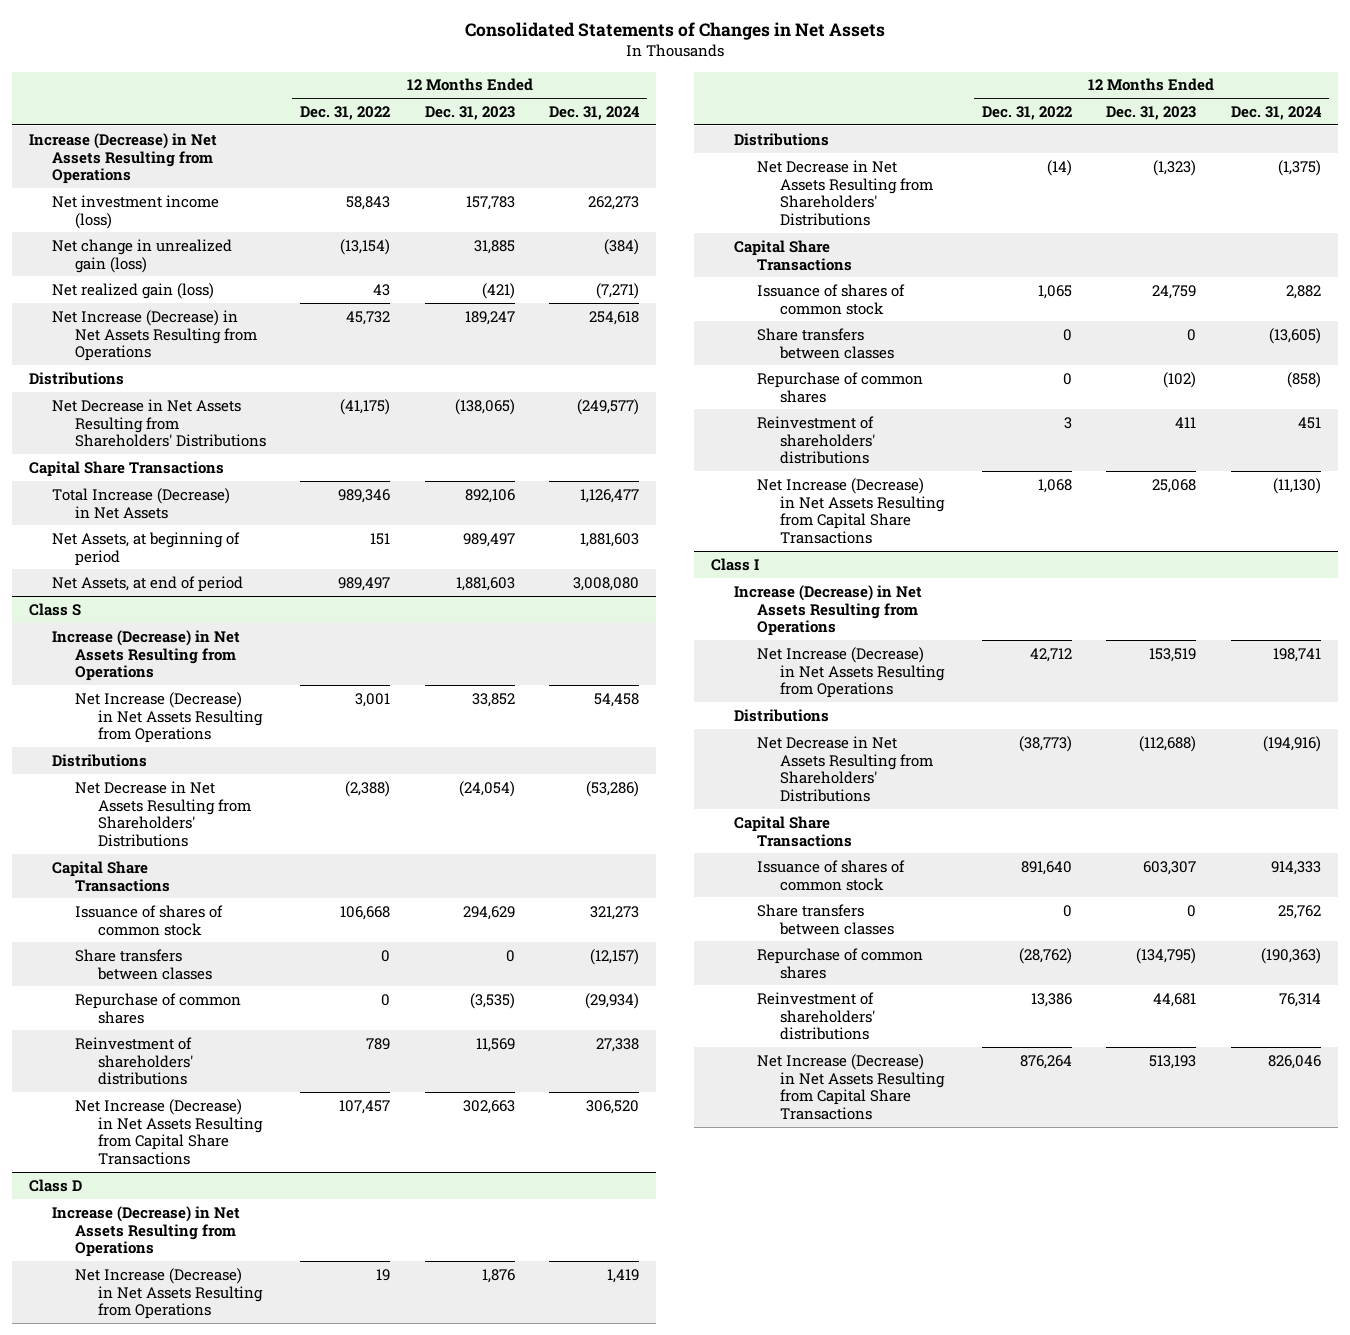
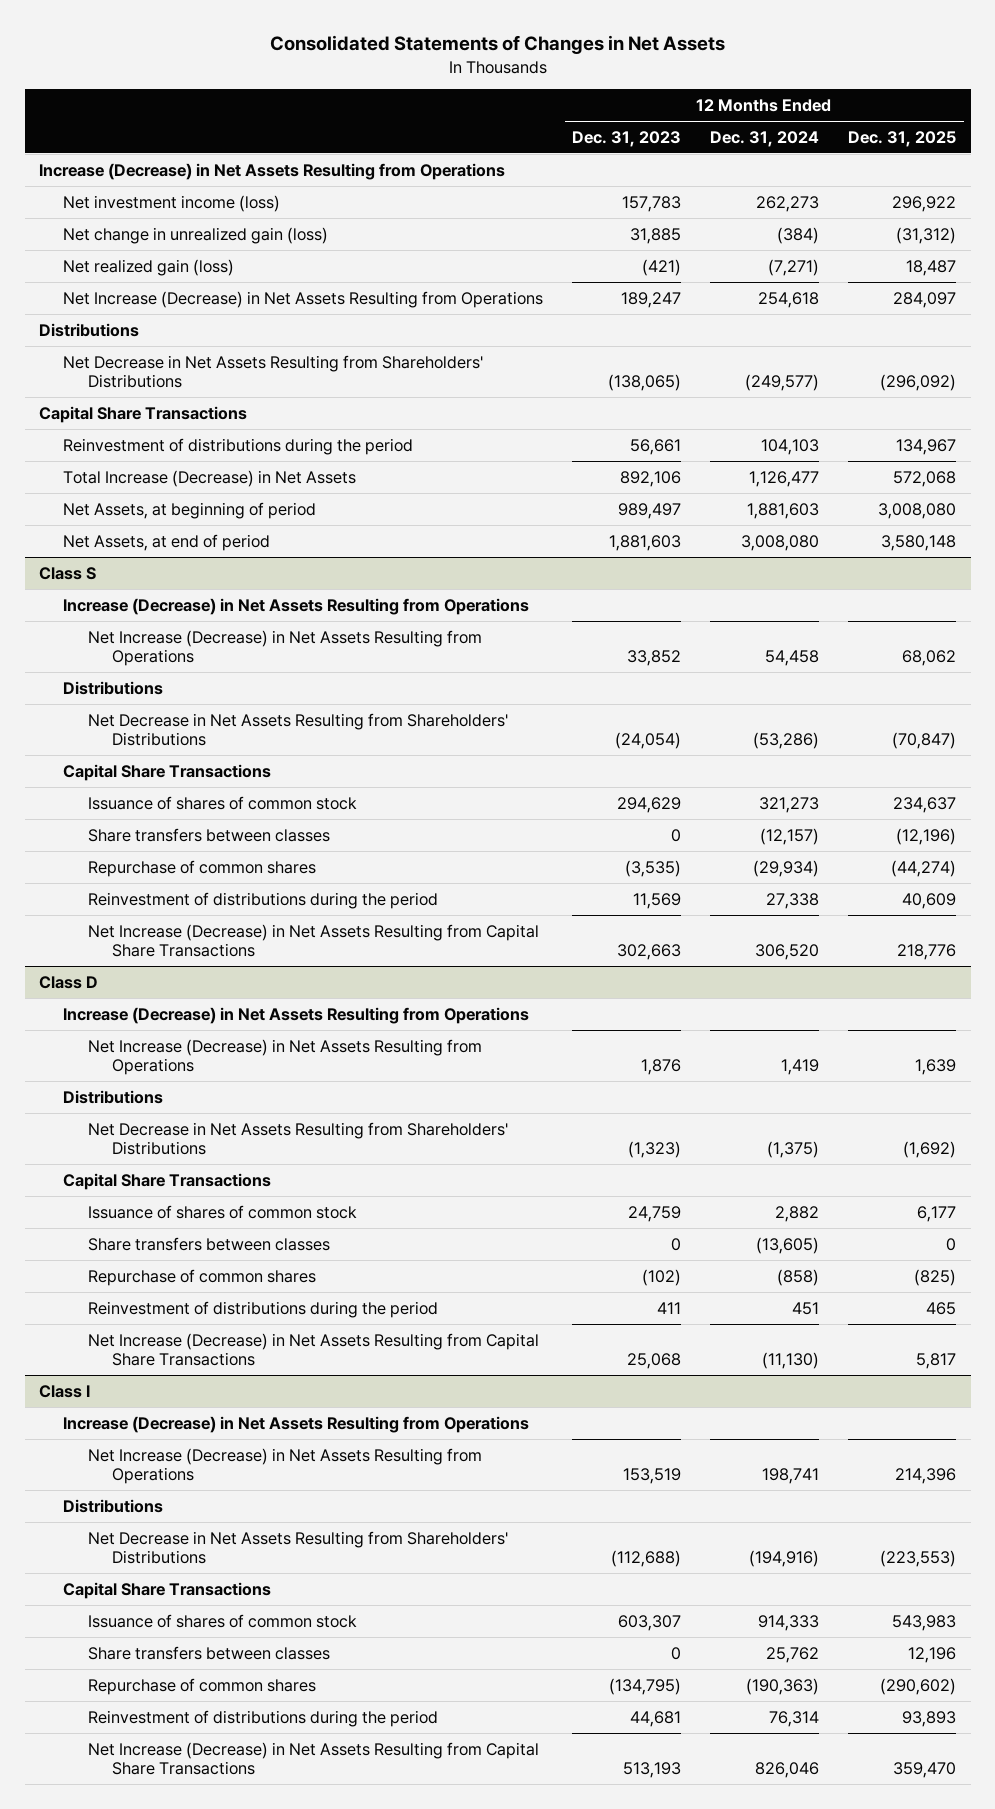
[300,106,391,121] Dec. 31, 2022 -> none
none -> [848,130,957,147] Dec. 31, 2025
none -> [63,437,414,455] Reinvestment of distributions during the period
[75,1036,193,1086] Reinvestment of shareholders' distributions -> [87,891,438,909] Reinvestment of distributions during the period
[756,415,875,465] Reinvestment of shareholders' distributions -> [87,1300,438,1318] Reinvestment of distributions during the period
[756,991,875,1041] Reinvestment of shareholders' distributions -> [87,1709,438,1727] Reinvestment of distributions during the period

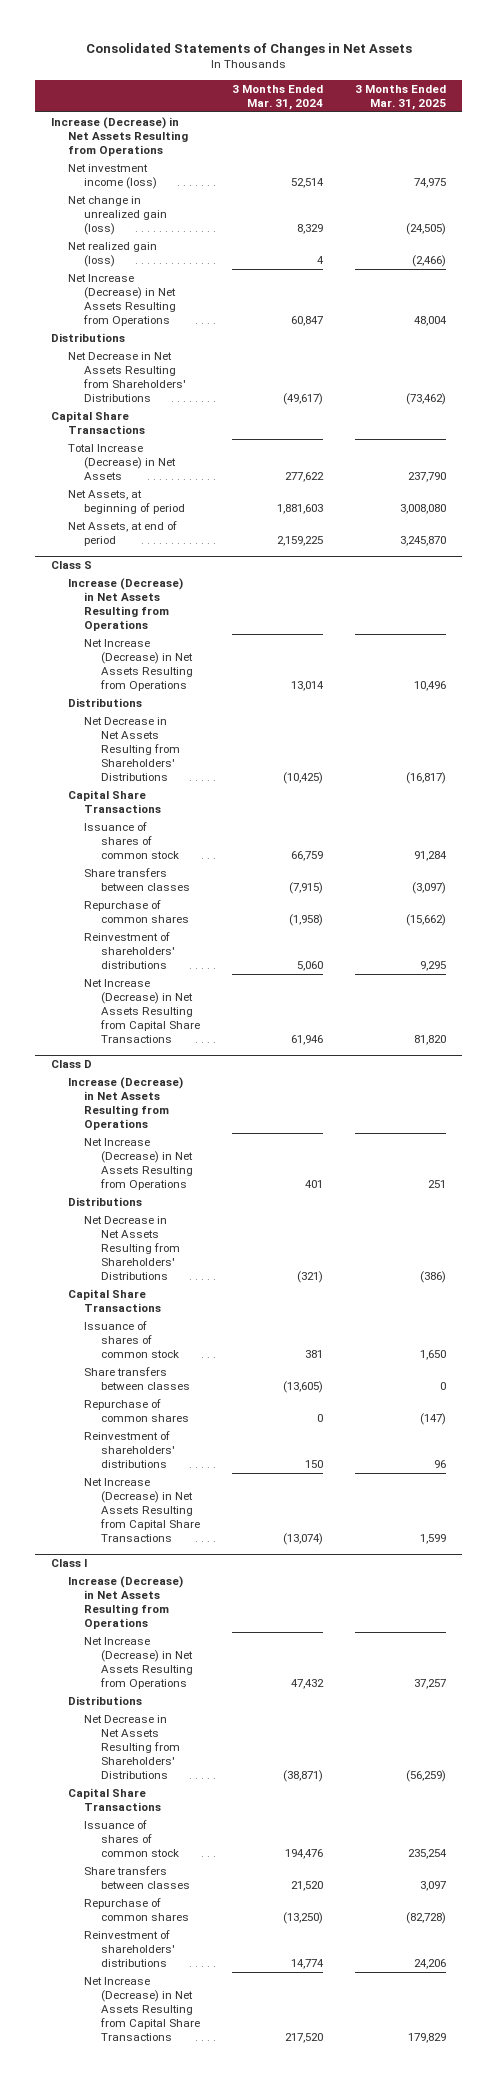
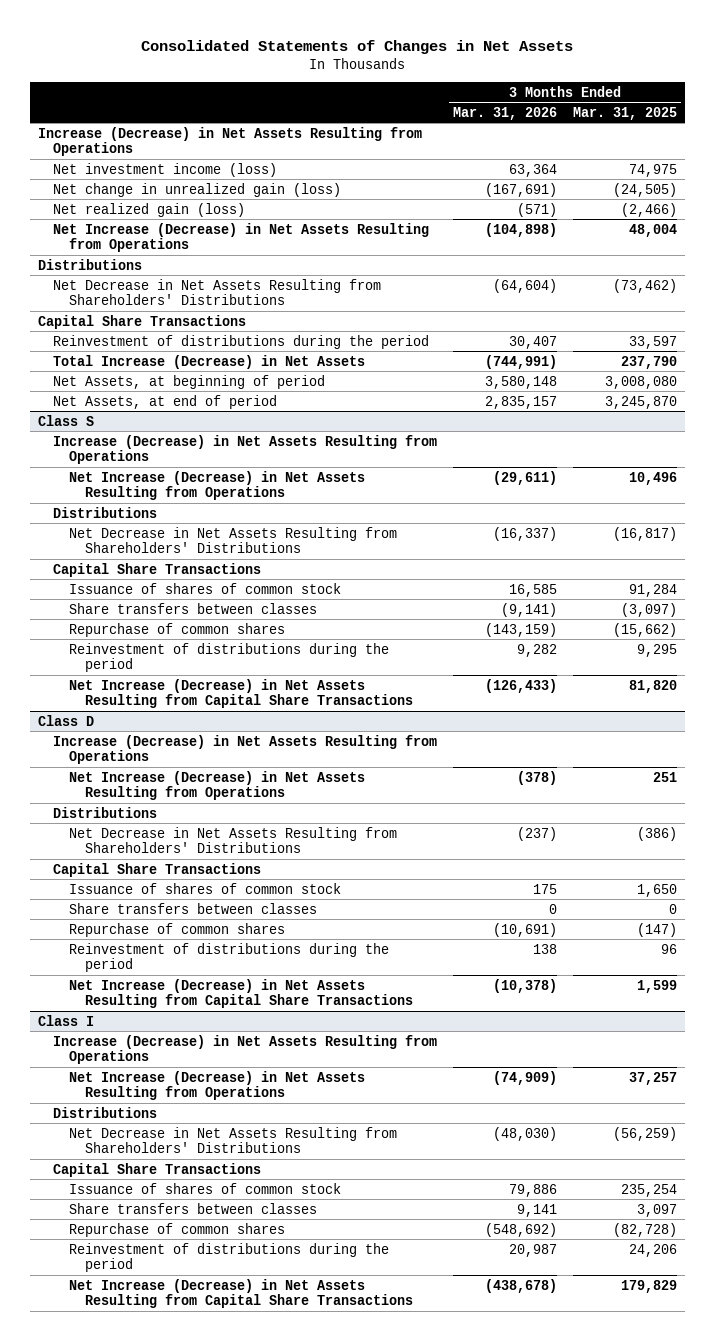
[231,84,323,111] 3 Months Ended Mar. 31, 2024 -> none
none -> [453,106,558,120] Mar. 31, 2026
none -> [53,334,430,349] Reinvestment of distributions during the period
[84,931,175,970] Reinvestment of shareholders' distributions -> [69,642,390,673] Reinvestment of distributions during the period
[84,1430,175,1469] Reinvestment of shareholders' distributions -> [69,942,390,973] Reinvestment of distributions during the period
[84,1929,175,1968] Reinvestment of shareholders' distributions -> [69,1242,390,1273] Reinvestment of distributions during the period

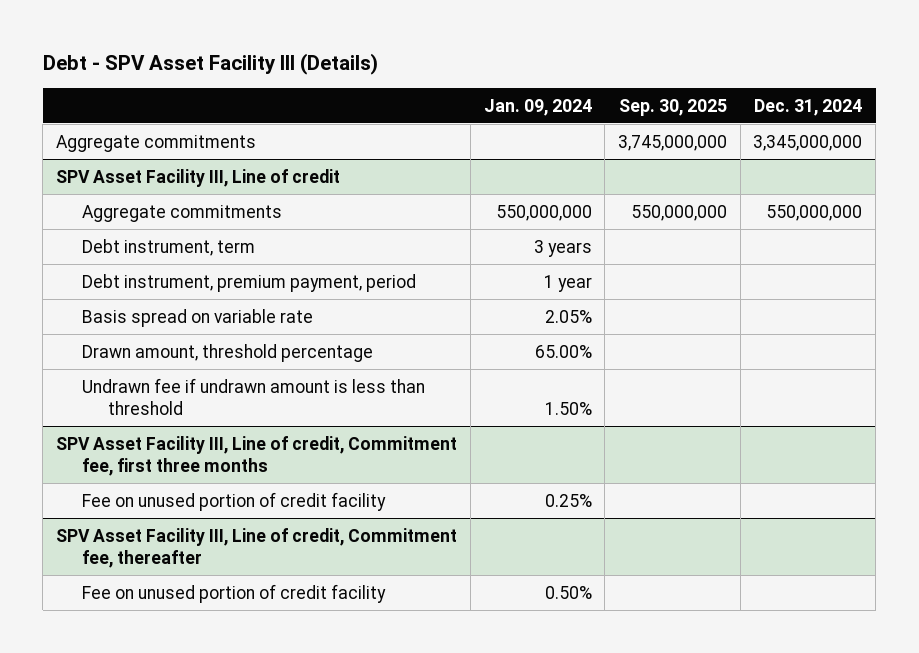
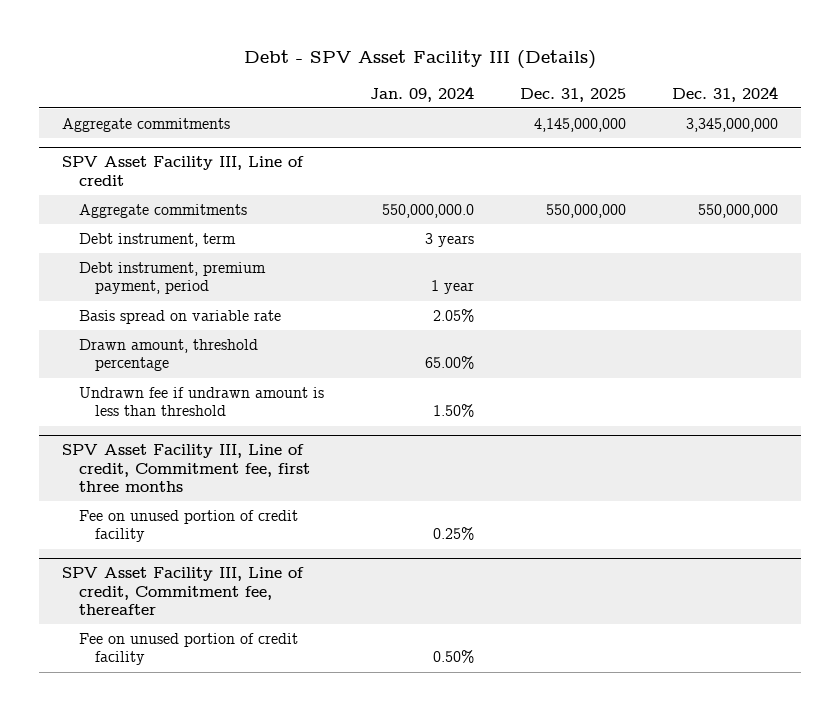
[619,98,728,116] Sep. 30, 2025 -> none
none -> [519,87,626,102] Dec. 31, 2025
[495,204,592,221] 550,000,000 -> [381,203,474,218] 550,000,000.0

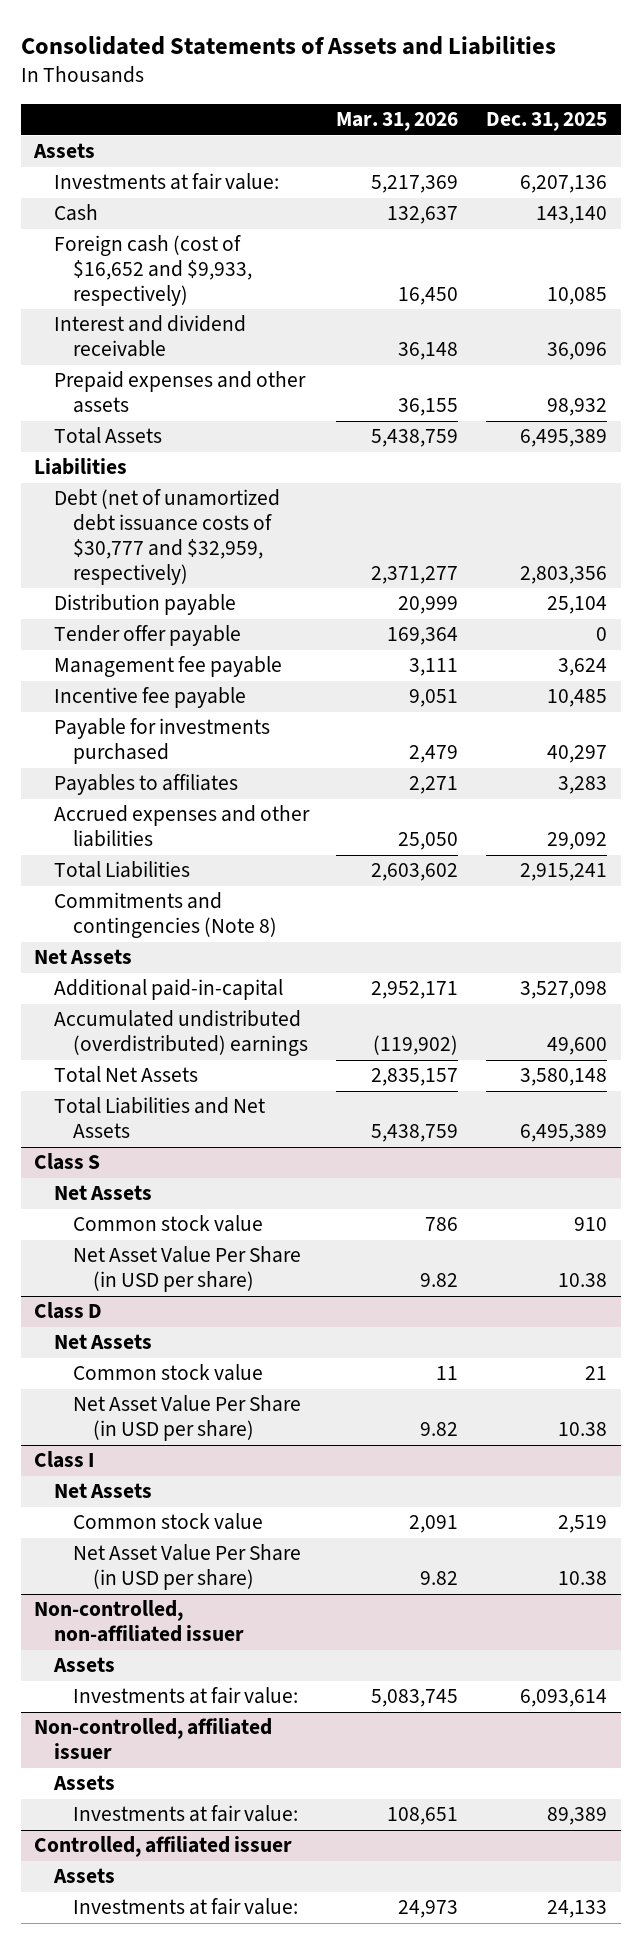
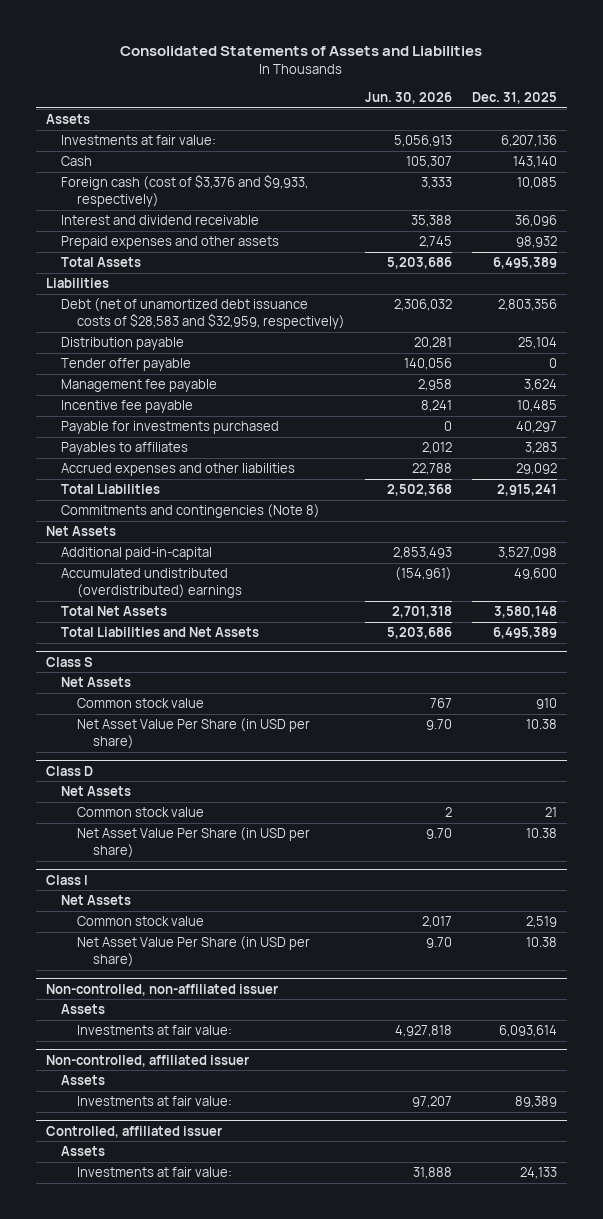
[336,112,459,132] Mar. 31, 2026 -> none
none -> [365,91,453,104] Jun. 30, 2026
[53,235,253,307] Foreign cash (cost of $16,652 and $9,933, respectively) -> [61,174,309,207] Foreign cash (cost of $3,376 and $9,933, respectively)
[53,489,280,585] Debt (net of unamortized debt issuance costs of $30,777 and $32,959, respectively) -> [61,298,346,329] Debt (net of unamortized debt issuance costs of $28,583 and $32,959, respectively)

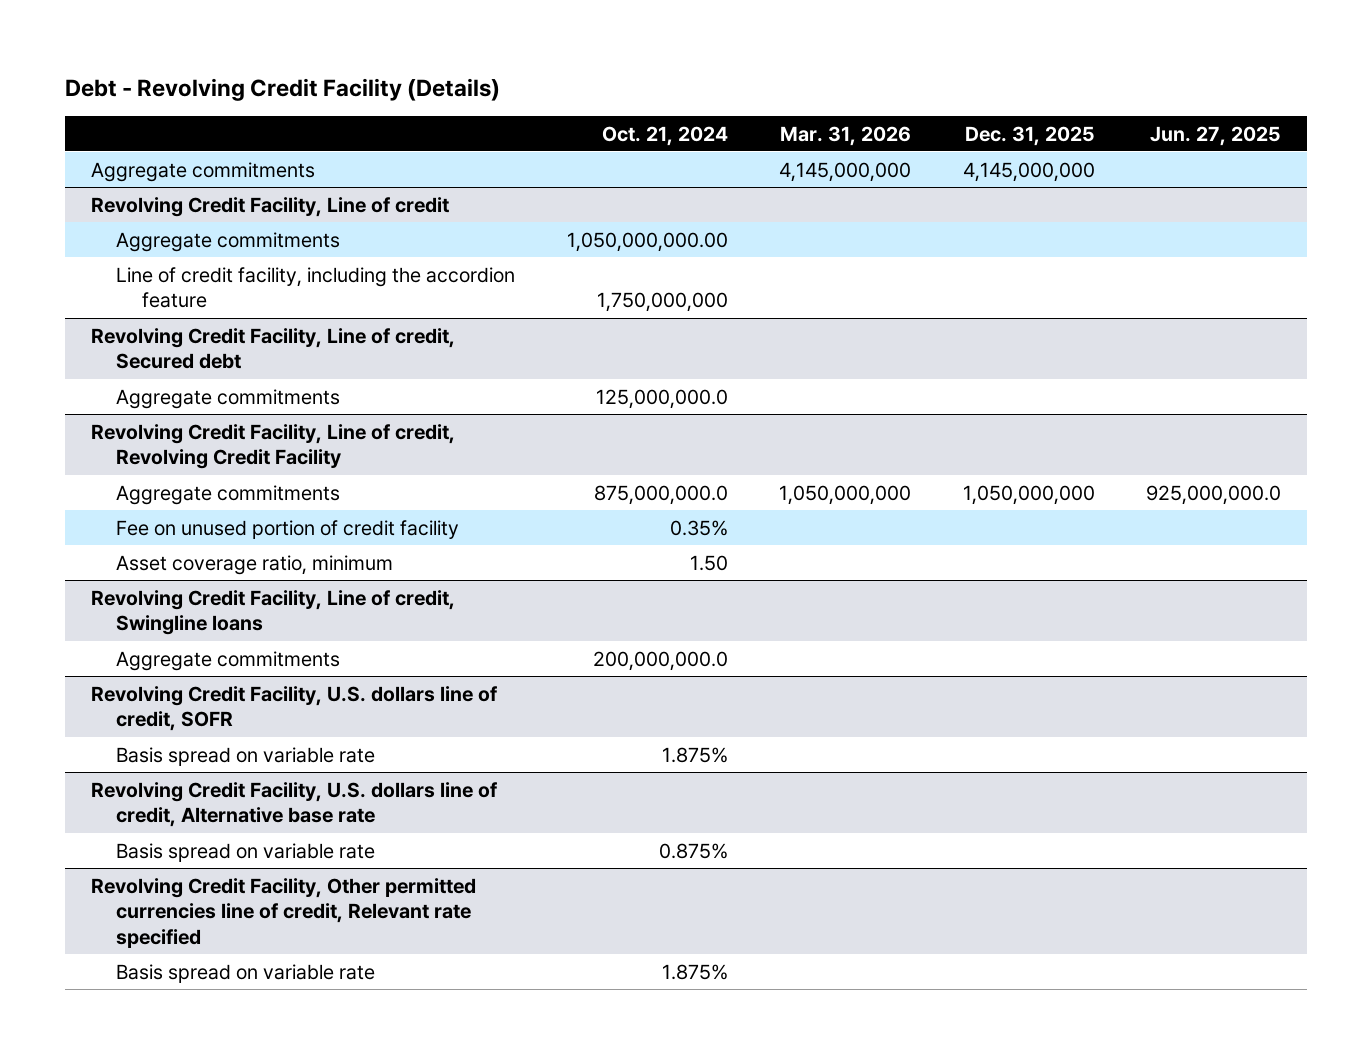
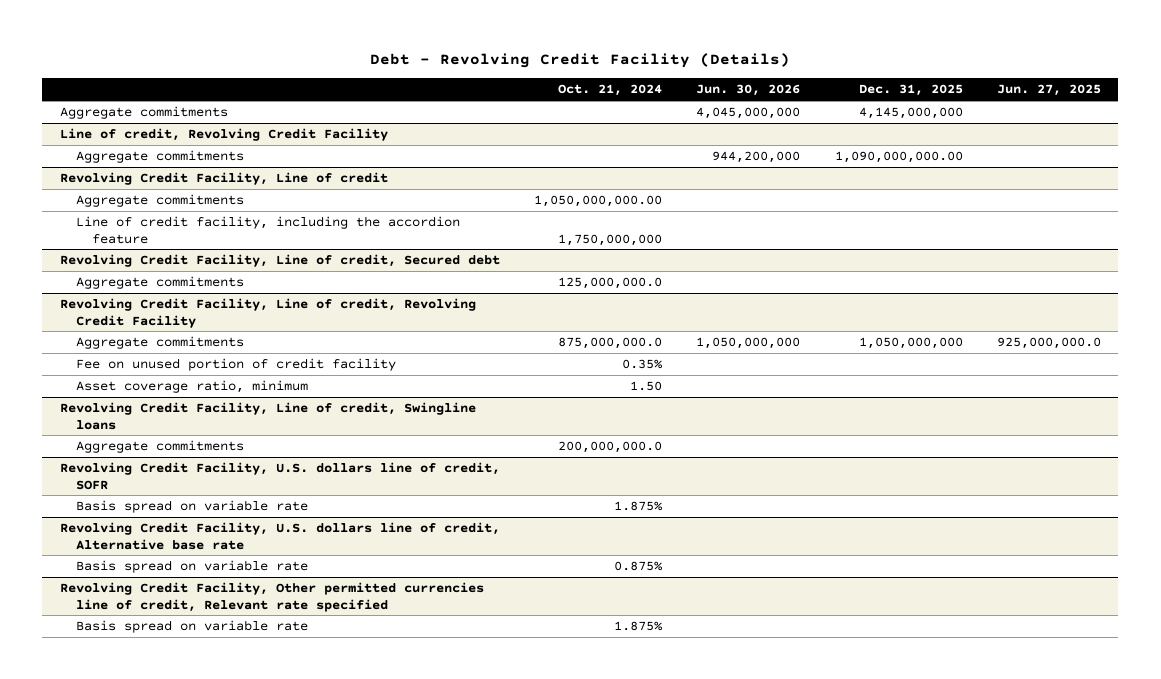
[780,125,912,146] Mar. 31, 2026 -> none
none -> [696,84,801,97] Jun. 30, 2026
none -> [59,128,388,142] Line of credit, Revolving Credit Facility
none -> [75,150,244,164] Aggregate commitments

